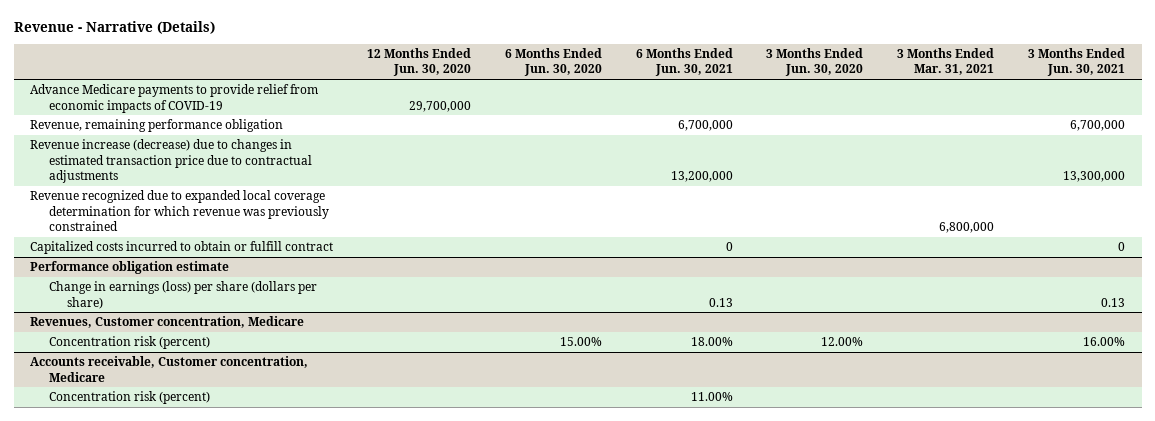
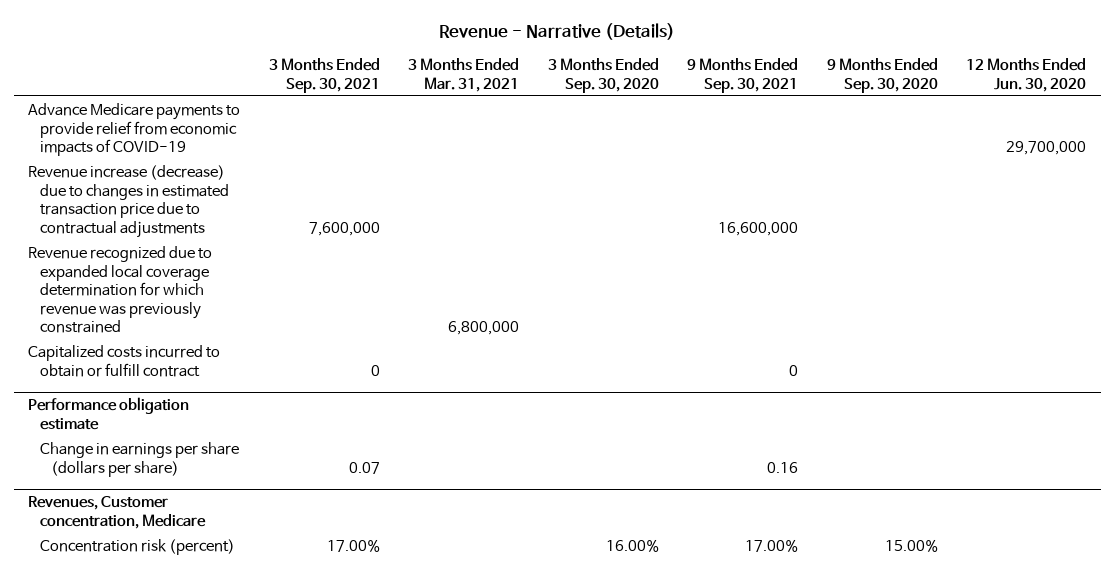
[504,48,602,77] 6 Months Ended Jun. 30, 2020 -> none
[635,48,733,77] 6 Months Ended Jun. 30, 2021 -> none
[766,48,864,77] 3 Months Ended Jun. 30, 2020 -> none
[1027,48,1125,77] 3 Months Ended Jun. 30, 2021 -> none
none -> [268,58,380,93] 3 Months Ended Sep. 30, 2021
none -> [547,58,659,93] 3 Months Ended Sep. 30, 2020
none -> [687,58,799,93] 9 Months Ended Sep. 30, 2021
none -> [826,58,938,93] 9 Months Ended Sep. 30, 2020
[30,119,284,133] Revenue, remaining performance obligation -> none
[48,281,317,309] Change in earnings (loss) per share (dollars per share) -> [39,442,239,477] Change in earnings per share (dollars per share)
[30,356,309,382] Accounts receivable, Customer concentration, Medicare -> none
[48,391,210,405] Concentration risk (percent) -> none

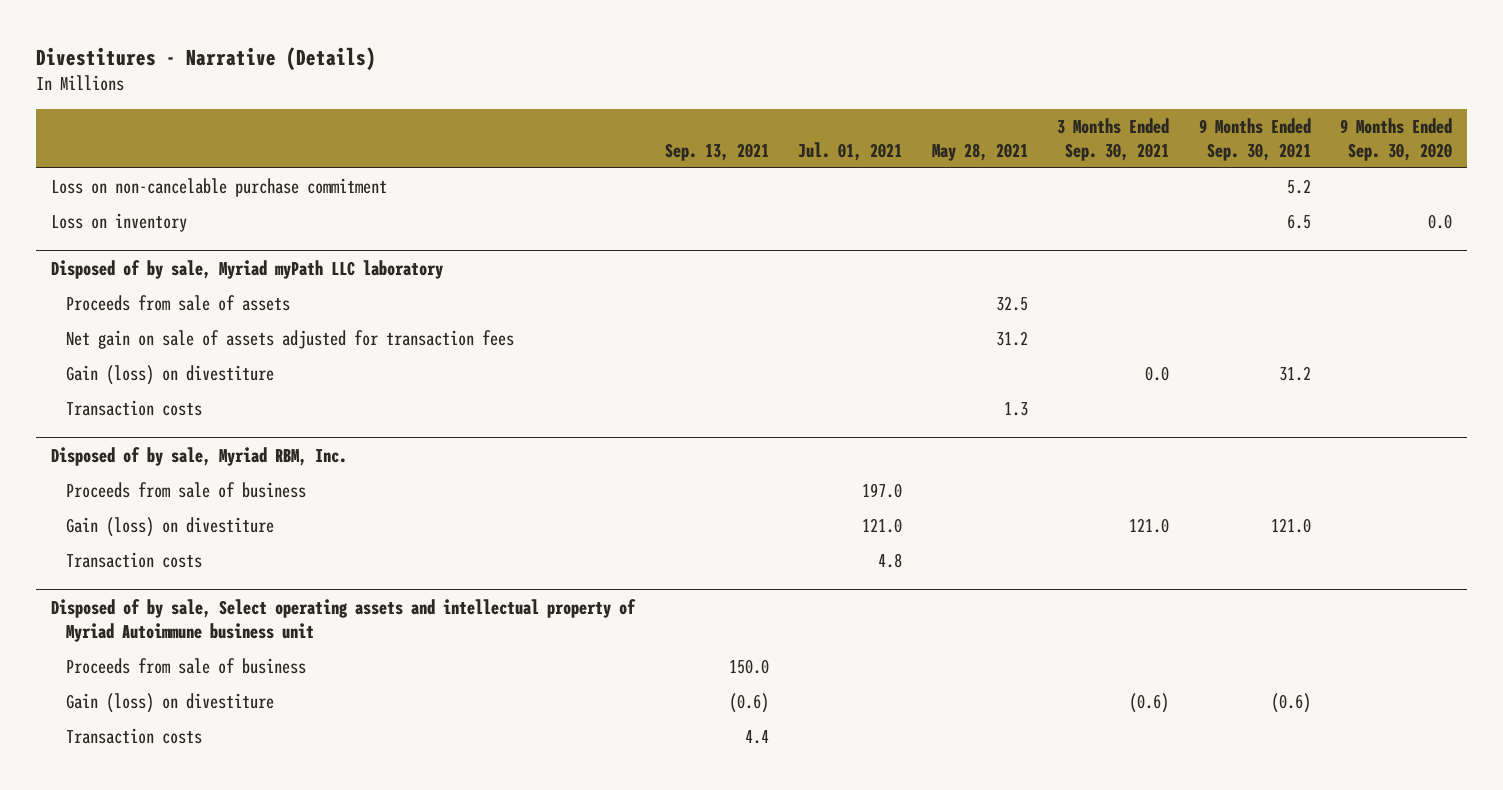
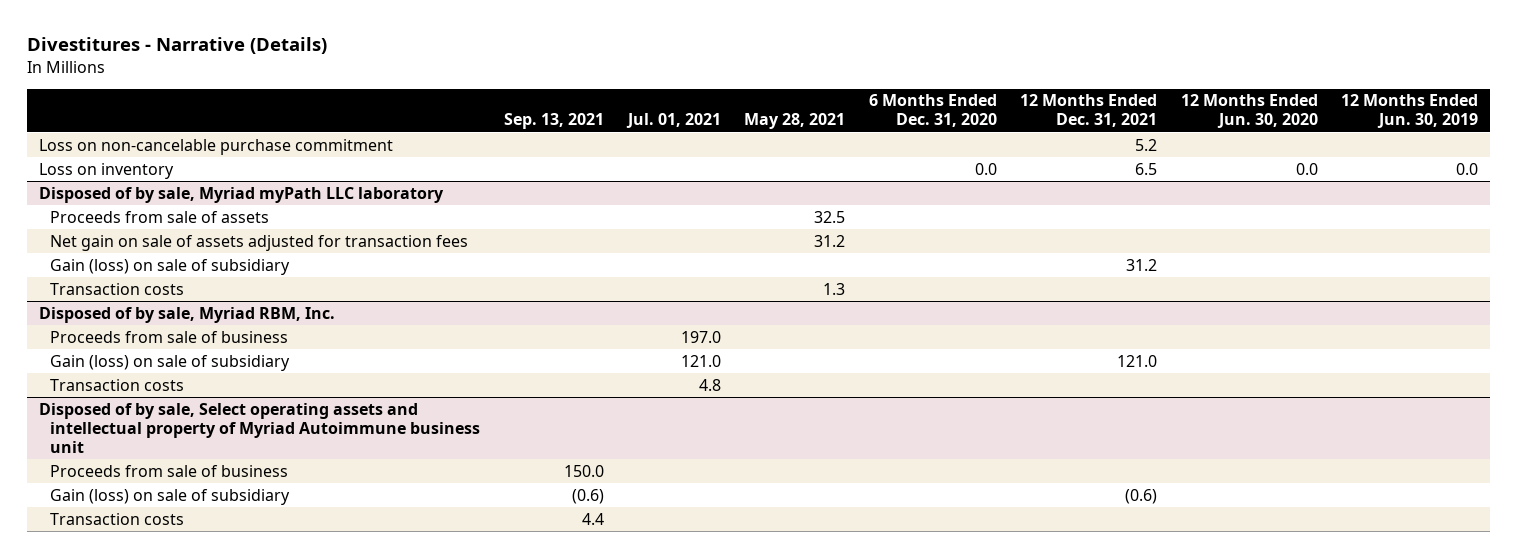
[1057,117,1170,161] 3 Months Ended Sep. 30, 2021 -> none
[1198,117,1311,161] 9 Months Ended Sep. 30, 2021 -> none
[1340,117,1453,161] 9 Months Ended Sep. 30, 2020 -> none
none -> [868,94,997,128] 6 Months Ended Dec. 31, 2020
none -> [1020,94,1158,128] 12 Months Ended Dec. 31, 2021
none -> [1180,94,1318,129] 12 Months Ended Jun. 30, 2020
none -> [1341,94,1479,129] 12 Months Ended Jun. 30, 2019
[65,364,274,385] Gain (loss) on divestiture -> [50,258,291,275] Gain (loss) on sale of subsidiary
[65,516,274,537] Gain (loss) on divestiture -> [50,354,291,371] Gain (loss) on sale of subsidiary
[65,692,274,713] Gain (loss) on divestiture -> [50,488,291,505] Gain (loss) on sale of subsidiary

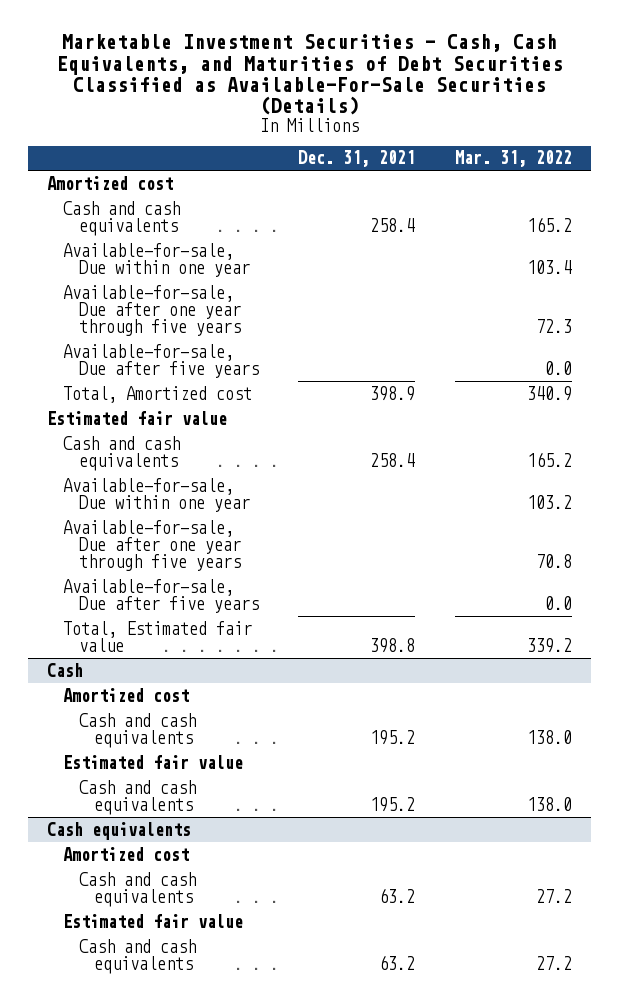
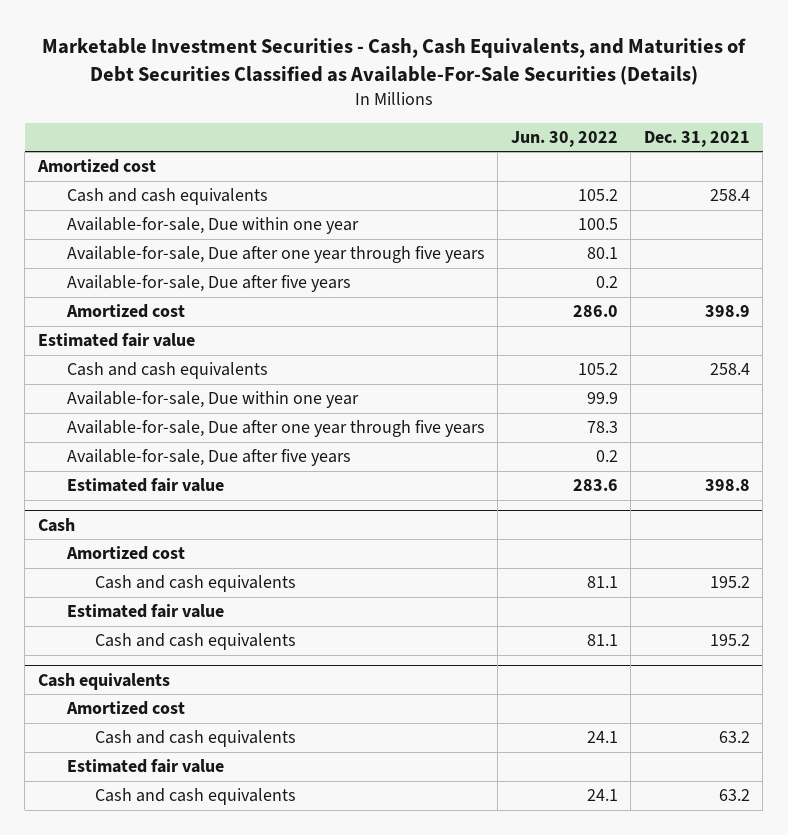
[454,150,572,168] Mar. 31, 2022 -> none
none -> [510,130,618,147] Jun. 30, 2022
[63,385,253,403] Total, Amortized cost -> [65,304,185,319] Amortized cost
[63,620,253,653] Total, Estimated fair value -> [66,478,224,493] Estimated fair value

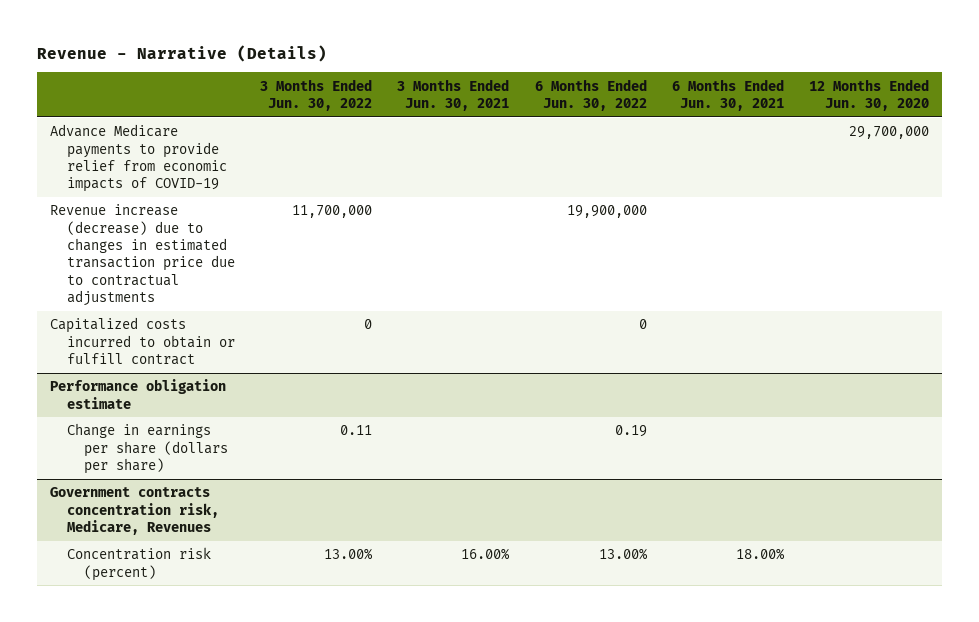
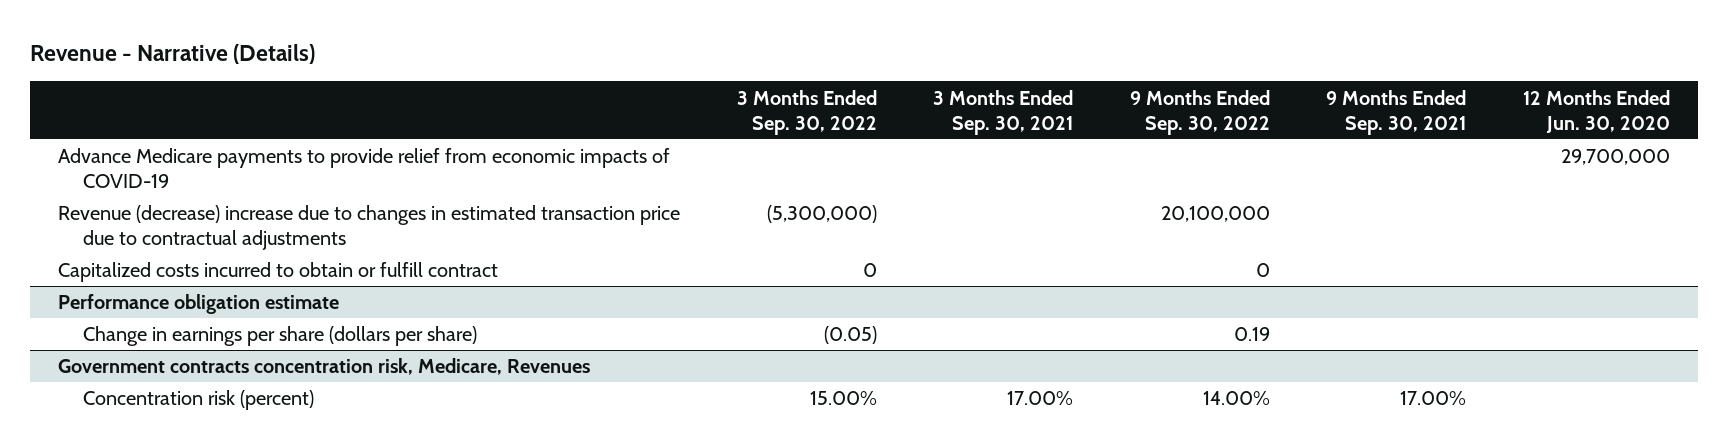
[260,78,373,111] 3 Months Ended Jun. 30, 2022 -> none
[397,78,510,111] 3 Months Ended Jun. 30, 2021 -> none
[534,78,647,111] 6 Months Ended Jun. 30, 2022 -> none
[672,78,785,111] 6 Months Ended Jun. 30, 2021 -> none
none -> [736,89,877,135] 3 Months Ended Sep. 30, 2022
none -> [933,89,1074,135] 3 Months Ended Sep. 30, 2021
none -> [1129,89,1270,135] 9 Months Ended Sep. 30, 2022
none -> [1326,89,1467,135] 9 Months Ended Sep. 30, 2021
[49,204,235,306] Revenue increase (decrease) due to changes in estimated transaction price due to contractual adjustments -> [58,205,681,251] Revenue (decrease) increase due to changes in estimated transaction price due to contractual adjustments

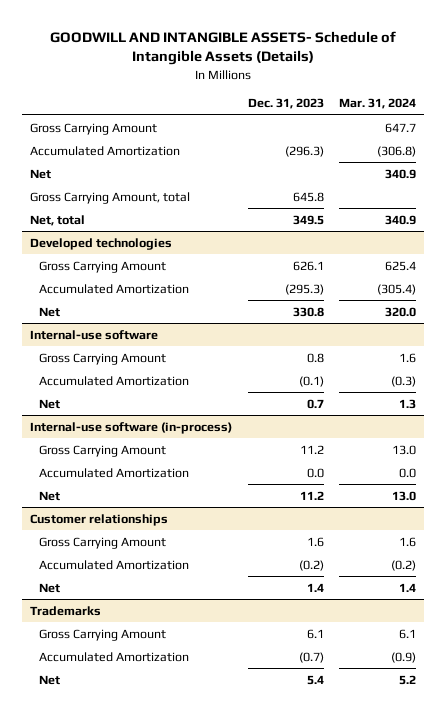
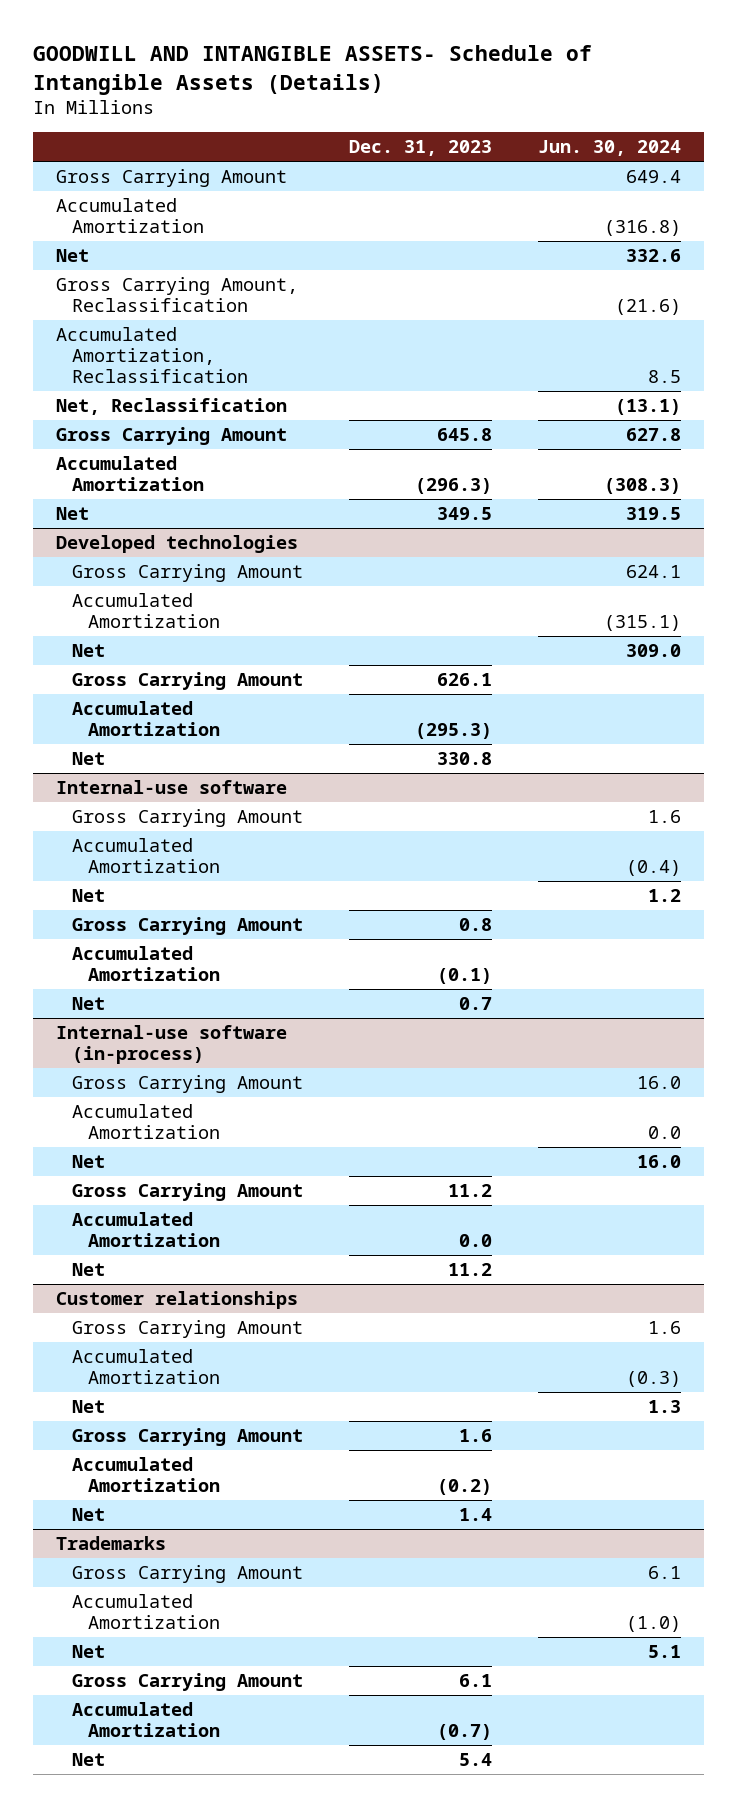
[339,98,417,110] Mar. 31, 2024 -> none
none -> [538,140,682,157] Jun. 30, 2024
none -> [55,197,204,234] Accumulated Amortization
none -> [55,276,298,313] Gross Carrying Amount, Reclassification
none -> [55,326,248,384] Accumulated Amortization, Reclassification
none -> [55,397,287,415] Net, Reclassification
[29,191,190,204] Gross Carrying Amount, total -> [55,426,287,445] Gross Carrying Amount
[29,145,180,156] Accumulated Amortization -> [55,455,204,492] Accumulated Amortization
[29,214,85,226] Net, total -> [55,506,89,520] Net
none -> [71,563,303,582] Gross Carrying Amount
none -> [71,592,220,629] Accumulated Amortization
none -> [71,643,105,657] Net
none -> [71,808,303,827] Gross Carrying Amount
none -> [71,837,220,874] Accumulated Amortization
none -> [71,888,105,902] Net
none -> [71,1074,303,1093] Gross Carrying Amount
none -> [71,1103,220,1140] Accumulated Amortization
none -> [71,1154,105,1168] Net
none -> [71,1319,303,1338] Gross Carrying Amount
none -> [71,1348,220,1385] Accumulated Amortization
none -> [71,1399,105,1413] Net
none -> [71,1564,303,1583] Gross Carrying Amount
none -> [71,1593,220,1630] Accumulated Amortization
none -> [71,1644,105,1658] Net

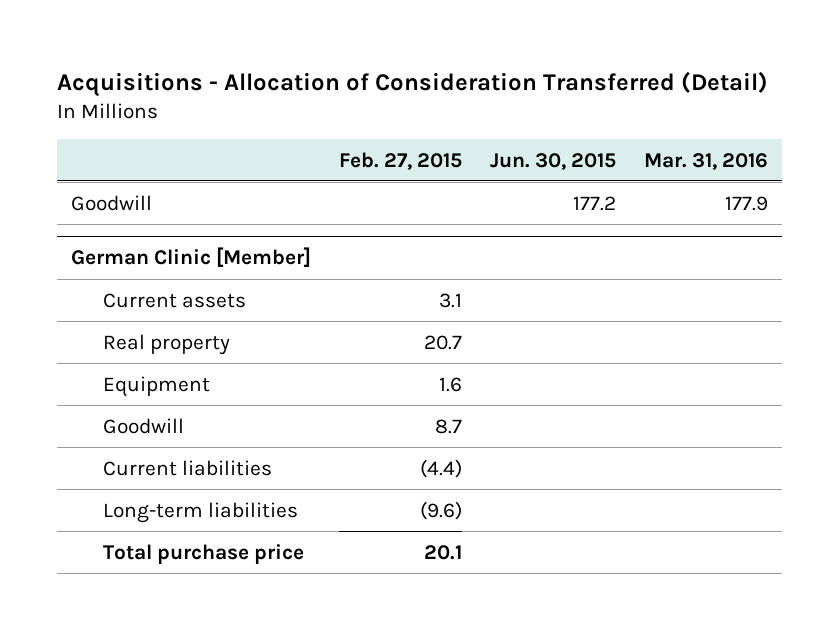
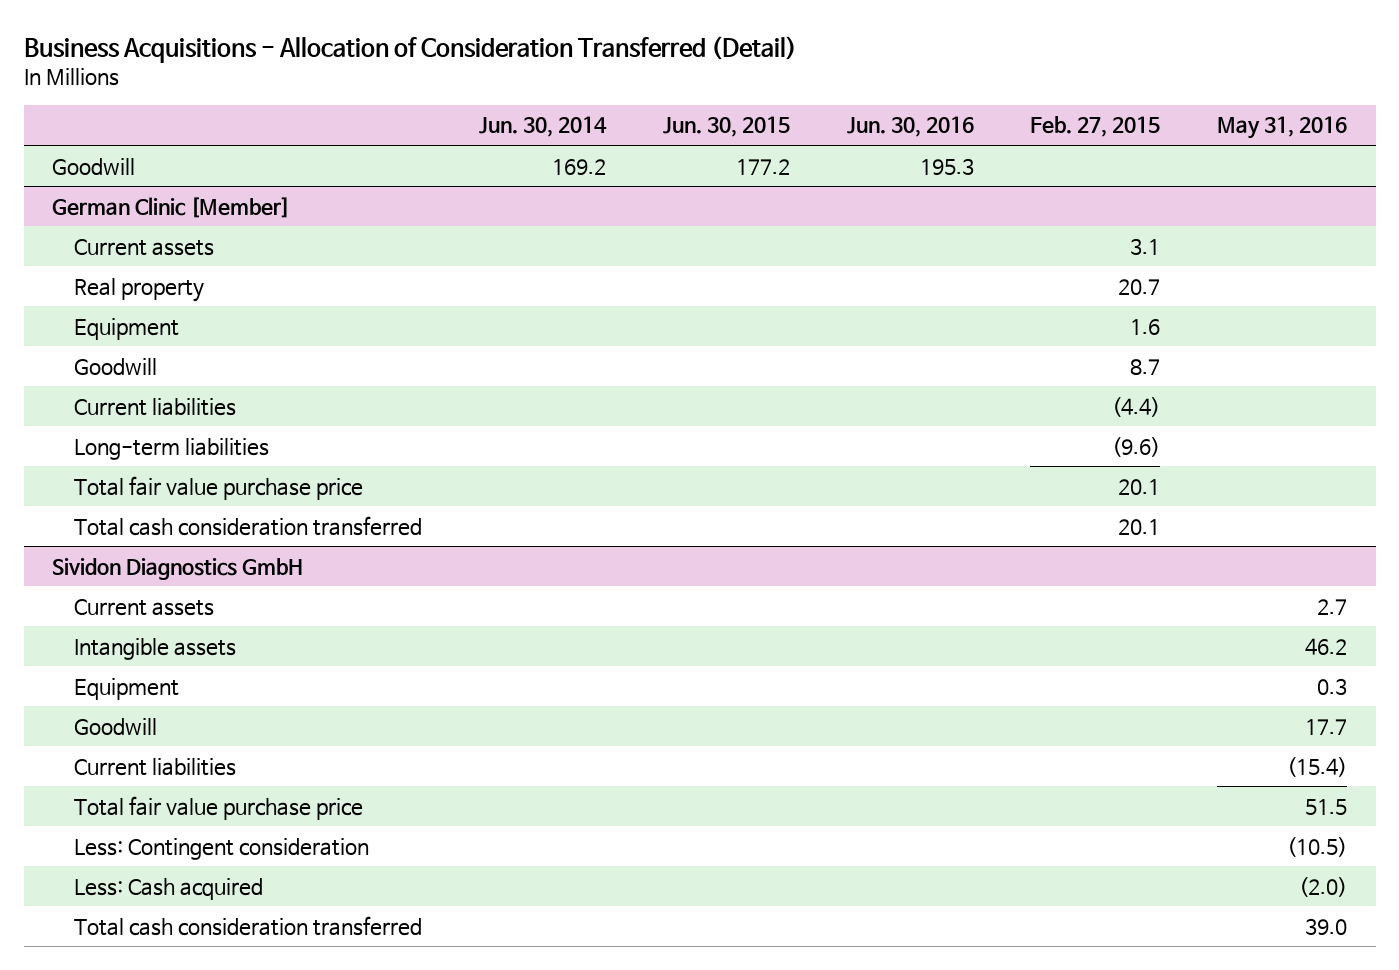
[56,70,768,97] Acquisitions - Allocation of Consideration Transferred (Detail) -> [23,35,797,63] Business Acquisitions - Allocation of Consideration Transferred (Detail)
[644,152,769,170] Mar. 31, 2016 -> none
none -> [478,116,607,138] Jun. 30, 2014
none -> [846,116,974,138] Jun. 30, 2016
none -> [1217,116,1348,140] May 31, 2016
[102,543,304,564] Total purchase price -> [74,475,364,500] Total fair value purchase price
none -> [74,515,423,536] Total cash consideration transferred
none -> [52,557,304,580] Sividon Diagnostics GmbH
none -> [74,598,215,616] Current assets
none -> [74,637,237,660] Intangible assets
none -> [74,677,180,700] Equipment
none -> [74,717,158,735] Goodwill
none -> [74,757,237,776] Current liabilities
none -> [74,795,364,820] Total fair value purchase price
none -> [74,837,370,860] Less: Contingent consideration
none -> [74,877,264,900] Less: Cash acquired
none -> [74,915,423,936] Total cash consideration transferred

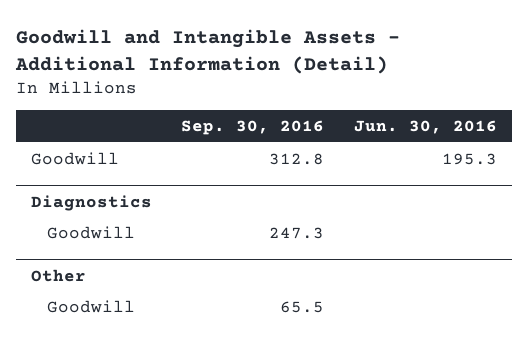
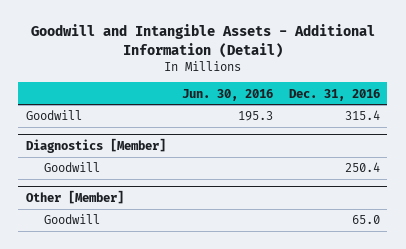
[181,119,325,135] Sep. 30, 2016 -> none
none -> [288,88,380,101] Dec. 31, 2016
[30,194,152,211] Diagnostics -> [26,137,167,153] Diagnostics [Member]
[30,268,86,282] Other -> [26,189,125,204] Other [Member]

